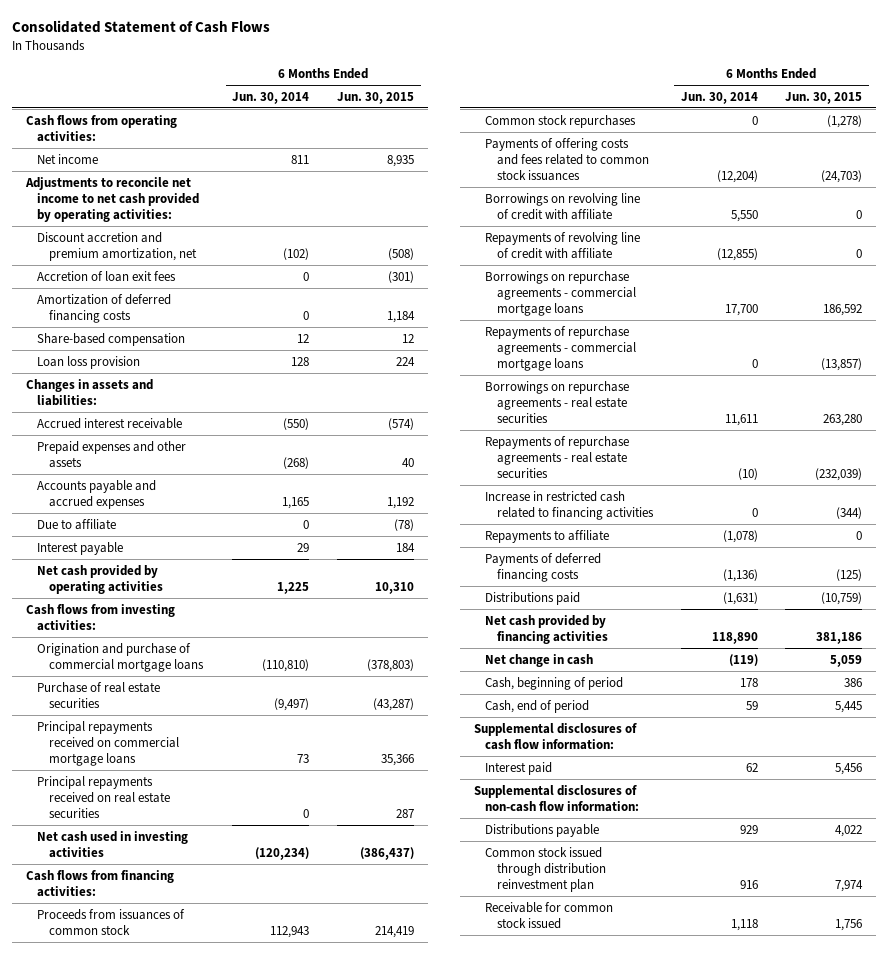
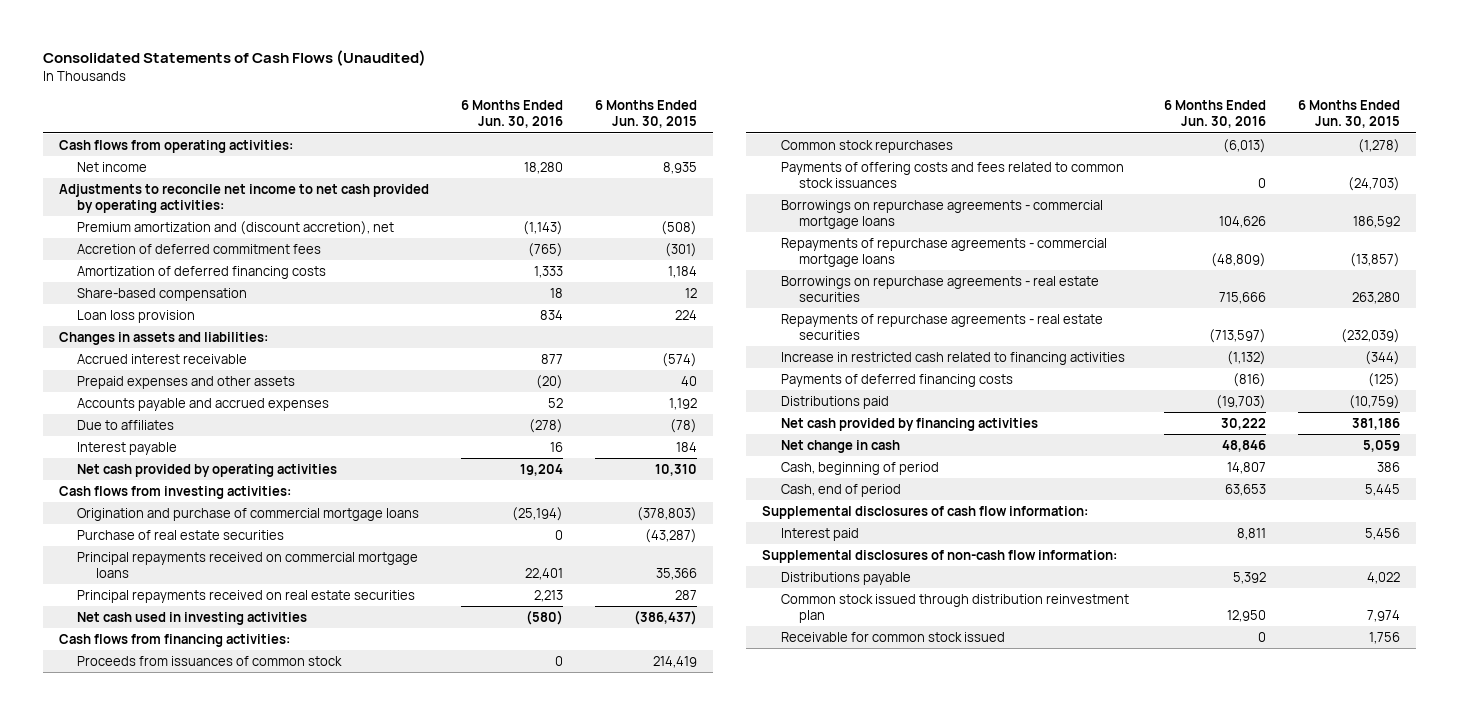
[12,20,271,34] Consolidated Statement of Cash Flows -> [42,50,426,67] Consolidated Statements of Cash Flows (Unaudited)
[232,91,310,104] Jun. 30, 2014 -> none
none -> [460,100,563,129] 6 Months Ended Jun. 30, 2016
[37,231,197,261] Discount accretion and premium amortization, net -> [77,220,395,235] Premium amortization and (discount accretion), net
[37,270,177,282] Accretion of loan exit fees -> [77,243,322,254] Accretion of deferred commitment fees
[37,518,117,530] Due to affiliate -> [77,419,175,430] Due to affiliates
[485,192,641,220] Borrowings on revolving line of credit with affiliate -> none
[485,231,641,259] Repayments of revolving line of credit with affiliate -> none
[485,529,610,543] Repayments to affiliate -> none

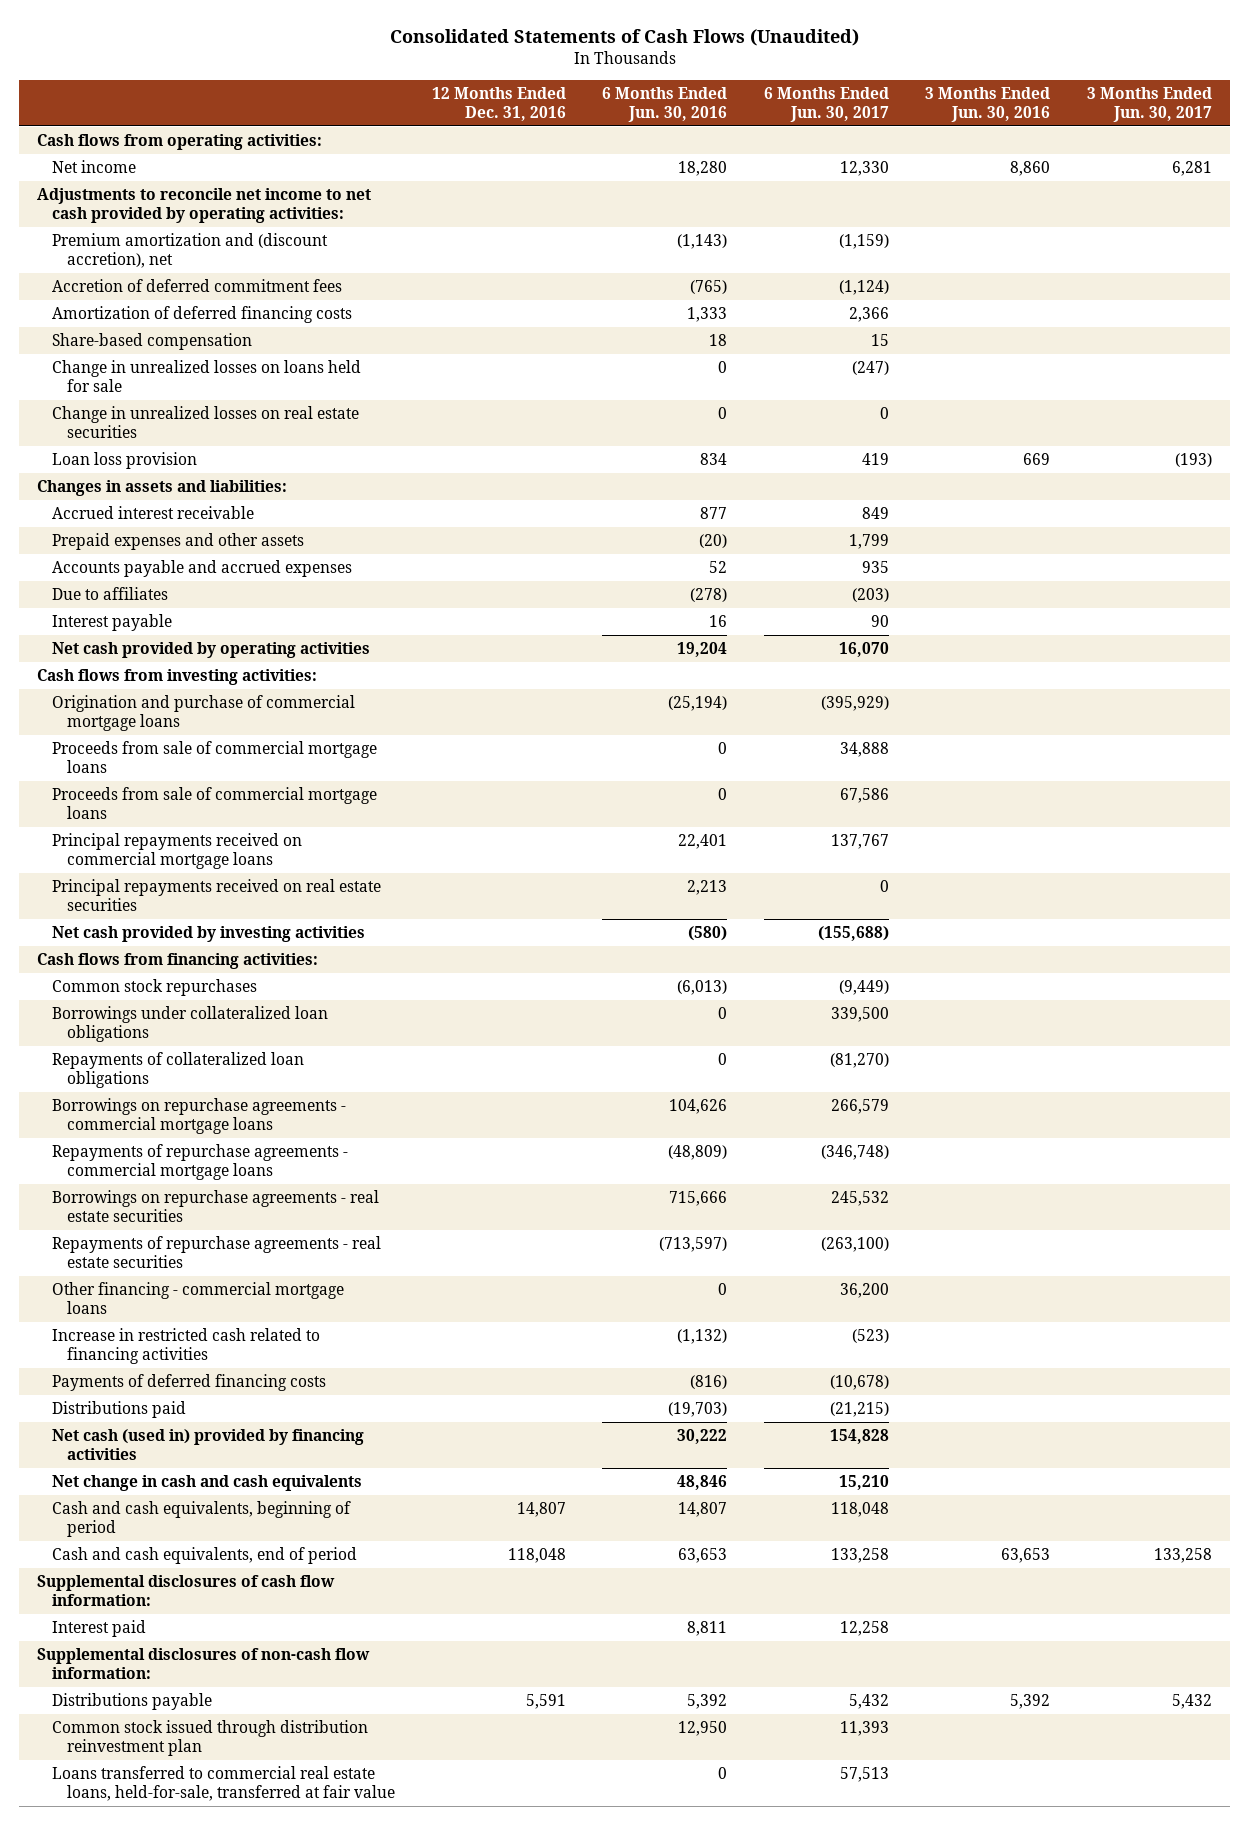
[594,100,697,129] 6 Months Ended Jun. 30, 2015 -> none
none -> [431,87,566,121] 12 Months Ended Dec. 31, 2016
none -> [763,87,889,122] 6 Months Ended Jun. 30, 2017
none -> [925,87,1051,122] 3 Months Ended Jun. 30, 2016
none -> [1087,87,1213,122] 3 Months Ended Jun. 30, 2017
none -> [52,360,362,392] Change in unrealized losses on loans held for sale
none -> [52,406,360,438] Change in unrealized losses on real estate securities
[77,529,285,540] Purchase of real estate securities -> none
none -> [52,741,378,773] Proceeds from sale of commercial mortgage loans
none -> [52,787,378,819] Proceeds from sale of commercial mortgage loans
[77,611,308,625] Net cash used in investing activities -> [52,926,366,943] Net cash provided by investing activities
[77,655,343,666] Proceeds from issuances of common stock -> none
[780,161,1124,189] Payments of offering costs and fees related to common stock issuances -> none
none -> [52,1006,329,1042] Borrowings under collateralized loan obligations
none -> [52,1052,305,1088] Repayments of collateralized loan obligations
none -> [52,1282,345,1314] Other financing - commercial mortgage loans
[780,417,1038,431] Net cash provided by financing activities -> [52,1429,365,1460] Net cash (used in) provided by financing activities
[780,439,900,453] Net change in cash -> [52,1475,363,1492] Net change in cash and cash equivalents
[780,461,939,475] Cash, beginning of period -> [52,1501,352,1537] Cash and cash equivalents, beginning of period
[780,483,901,497] Cash, end of period -> [52,1547,358,1565] Cash and cash equivalents, end of period
[780,631,1005,642] Receivable for common stock issued -> none
none -> [52,1766,395,1801] Loans transferred to commercial real estate loans, held-for-sale, transferred at fair value

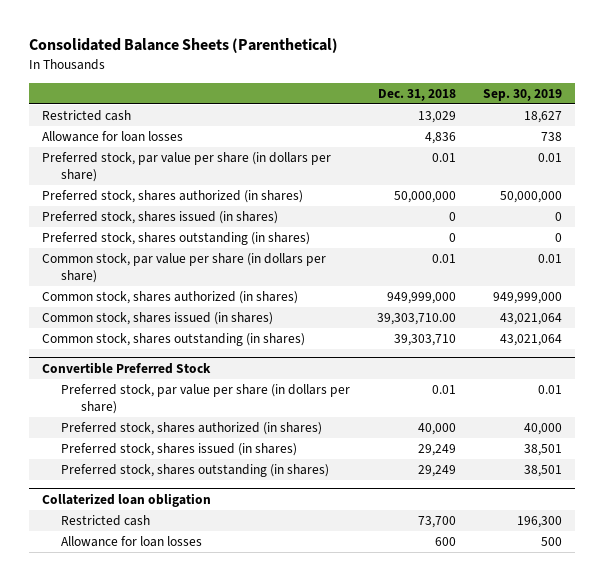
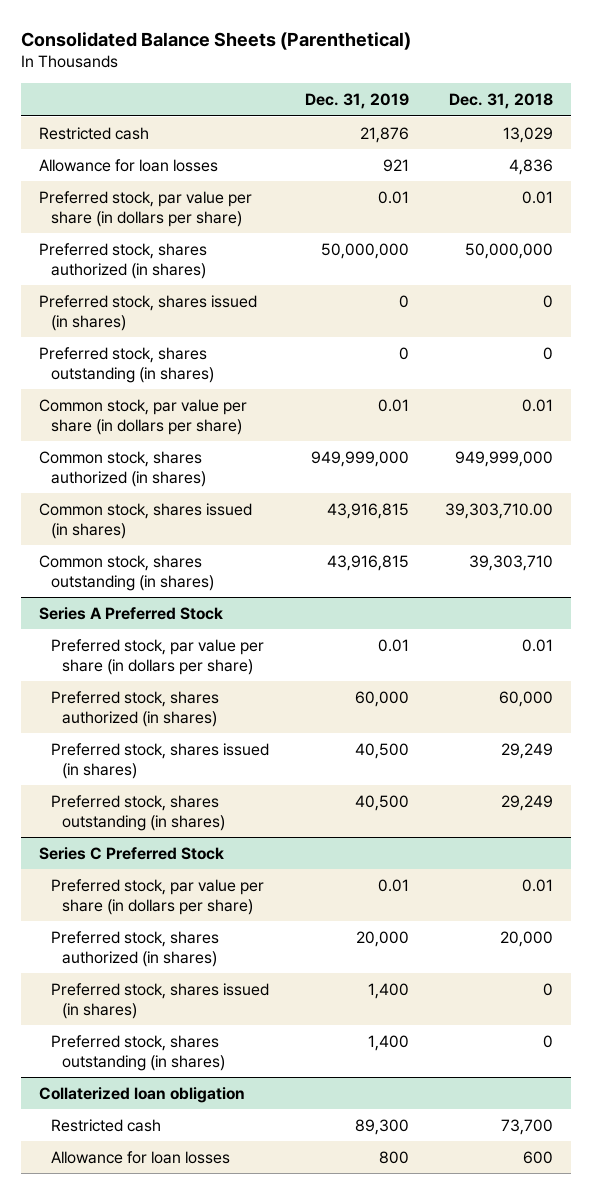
[482,88,562,101] Sep. 30, 2019 -> none
none -> [304,93,409,110] Dec. 31, 2019
[42,361,212,374] Convertible Preferred Stock -> none
none -> [38,606,223,620] Series A Preferred Stock
[418,423,457,436] 40,000 -> [498,690,553,707] 60,000
none -> [38,846,224,860] Series C Preferred Stock
none -> [50,878,264,915] Preferred stock, par value per share (in dollars per share)
none -> [50,930,219,967] Preferred stock, shares authorized (in shares)
none -> [50,982,269,1019] Preferred stock, shares issued (in shares)
none -> [50,1034,226,1071] Preferred stock, shares outstanding (in shares)

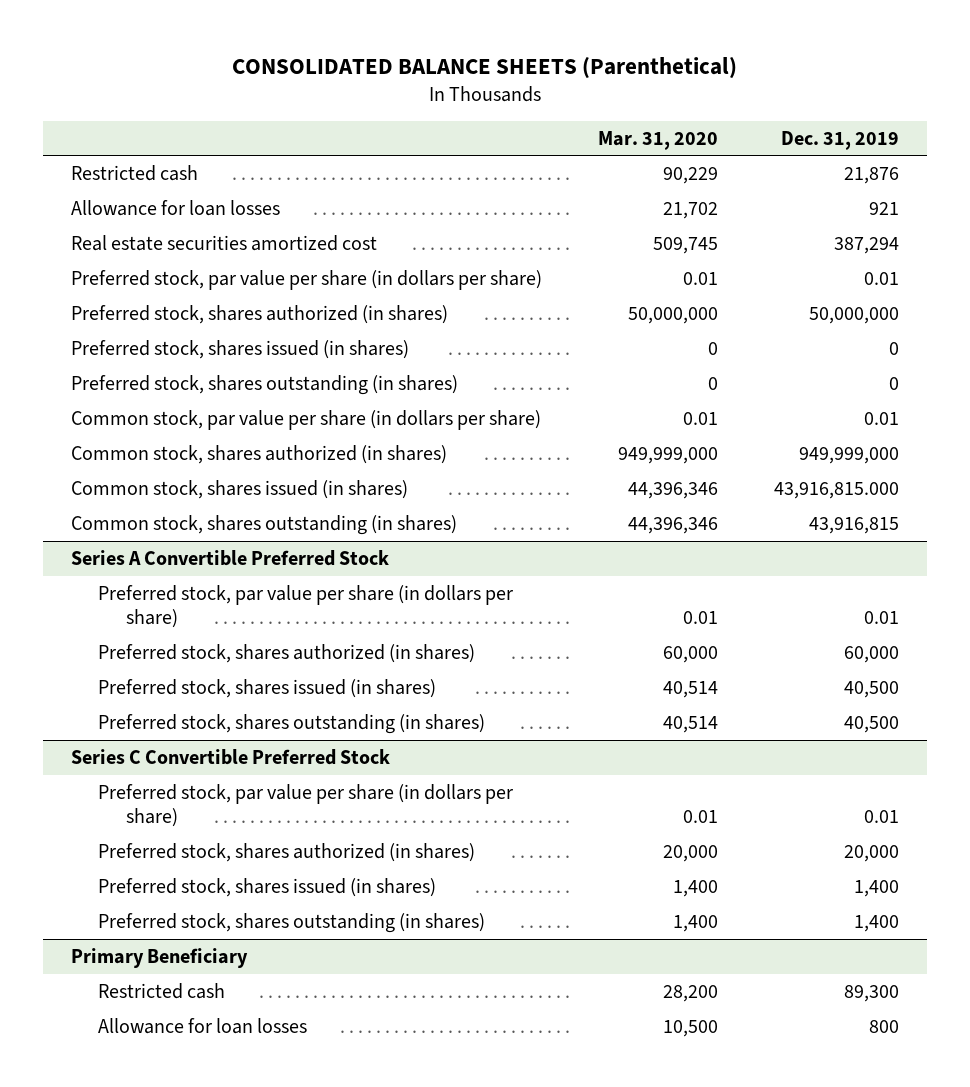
[20,31,411,50] Consolidated Balance Sheets (Parenthetical) -> [231,56,737,79] CONSOLIDATED BALANCE SHEETS (Parenthetical)
[448,93,553,110] Dec. 31, 2018 -> none
none -> [597,130,718,150] Mar. 31, 2020
none -> [70,235,377,252] Real estate securities amortized cost
[326,502,409,519] 43,916,815 -> [773,482,899,500] 43,916,815.000
[38,606,223,620] Series A Preferred Stock -> [70,550,389,567] Series A Convertible Preferred Stock
[38,846,224,860] Series C Preferred Stock -> [70,749,390,766] Series C Convertible Preferred Stock
[38,1086,245,1103] Collaterized loan obligation -> none
none -> [70,948,248,969] Primary Beneficiary

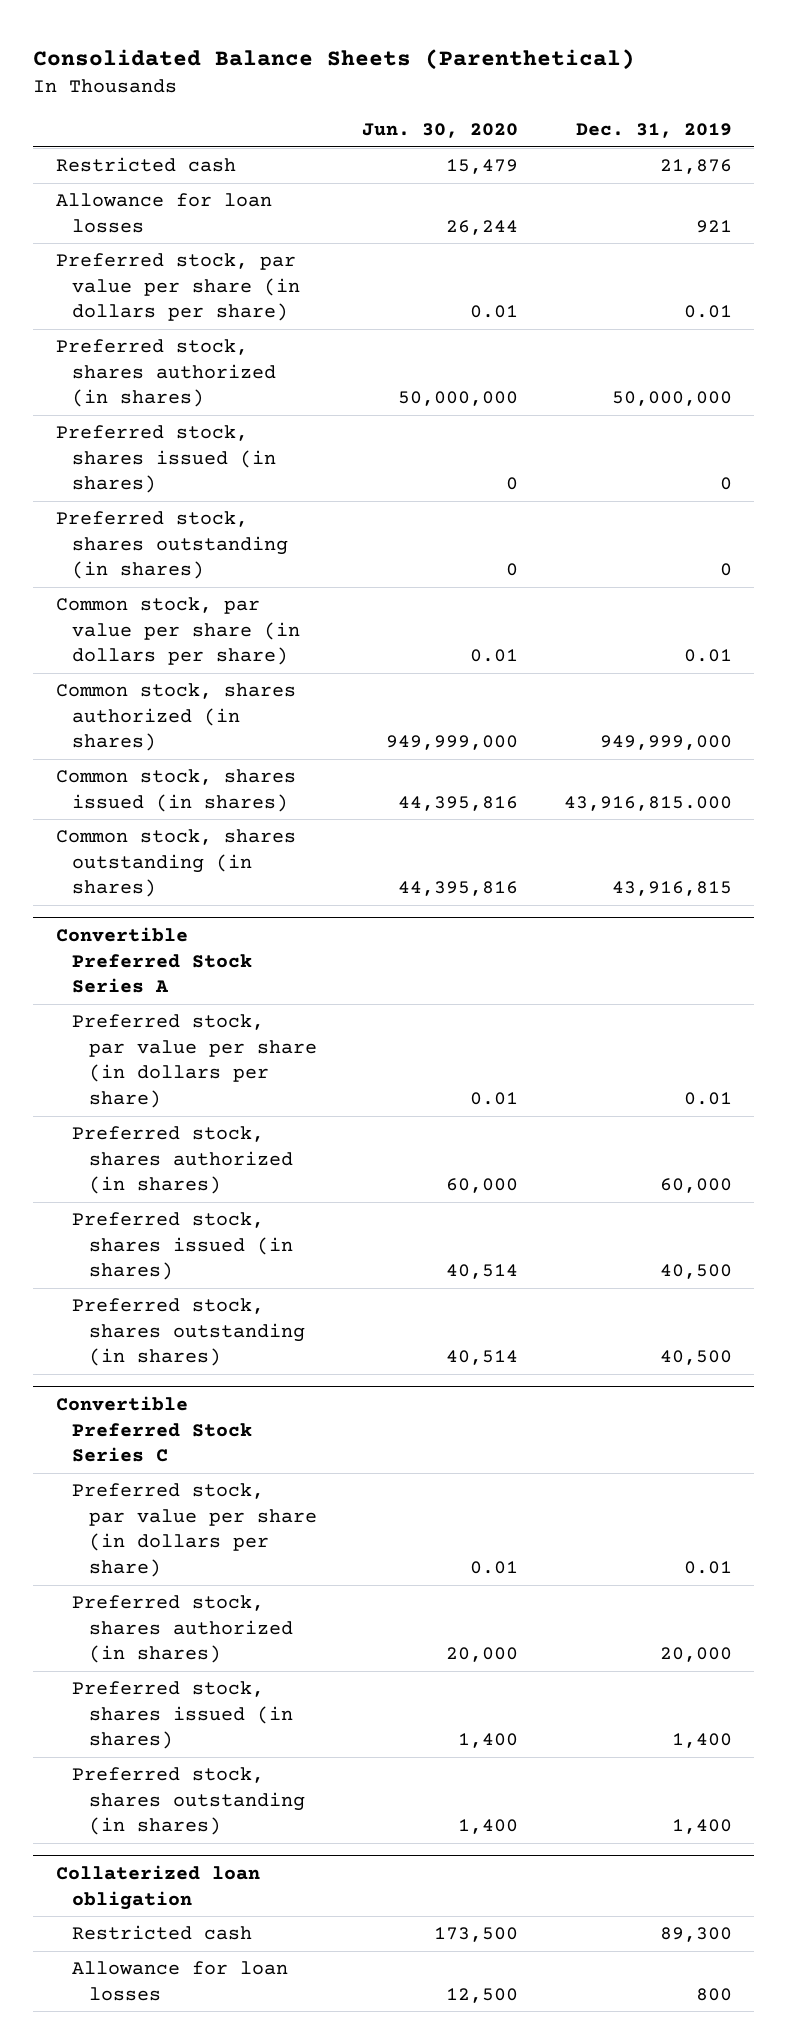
[231,56,737,79] CONSOLIDATED BALANCE SHEETS (Parenthetical) -> [33,48,636,70] Consolidated Balance Sheets (Parenthetical)
[597,130,718,150] Mar. 31, 2020 -> none
none -> [362,123,519,139] Jun. 30, 2020
[70,235,377,252] Real estate securities amortized cost -> none
[70,550,389,567] Series A Convertible Preferred Stock -> [55,926,253,994] Convertible Preferred Stock Series A
[70,749,390,766] Series C Convertible Preferred Stock -> [55,1395,253,1463] Convertible Preferred Stock Series C
[70,948,248,969] Primary Beneficiary -> [55,1864,260,1910] Collaterized loan obligation

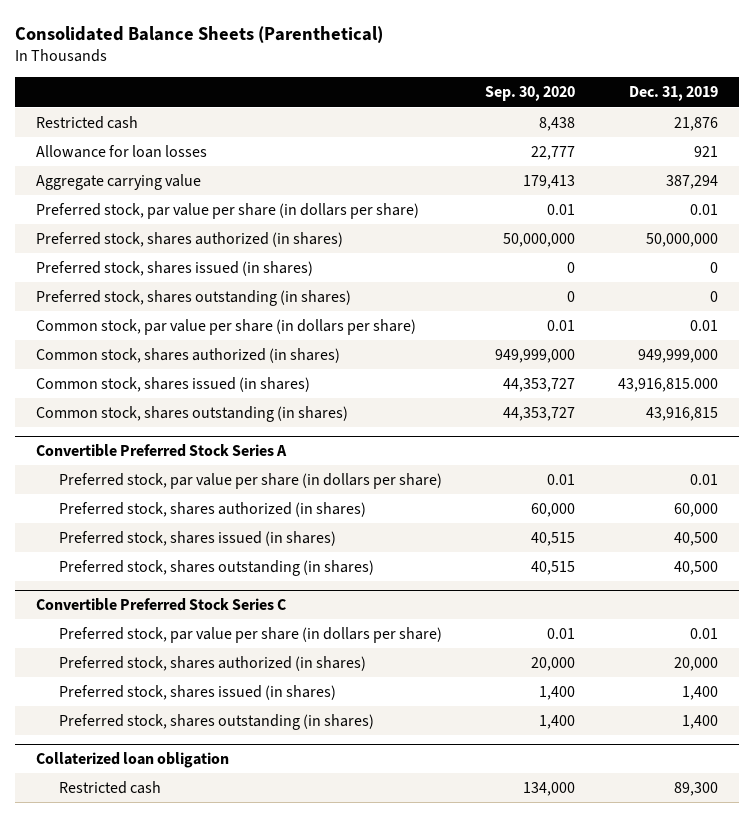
[362,123,519,139] Jun. 30, 2020 -> none
none -> [485,86,576,102] Sep. 30, 2020
none -> [36,173,202,190] Aggregate carrying value
[72,1961,289,2001] Allowance for loan losses -> none

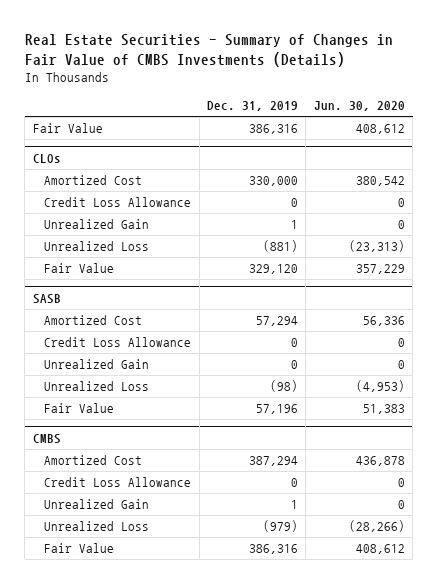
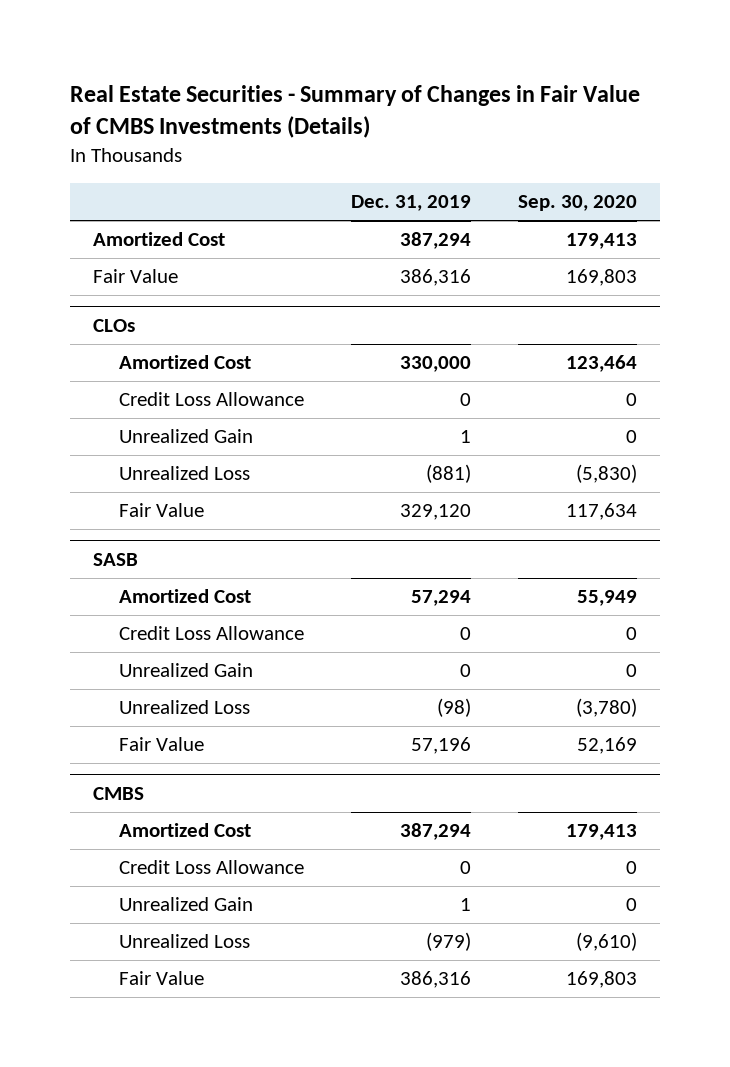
[313,100,405,111] Jun. 30, 2020 -> none
none -> [517,195,637,212] Sep. 30, 2020
none -> [93,232,226,247] Amortized Cost

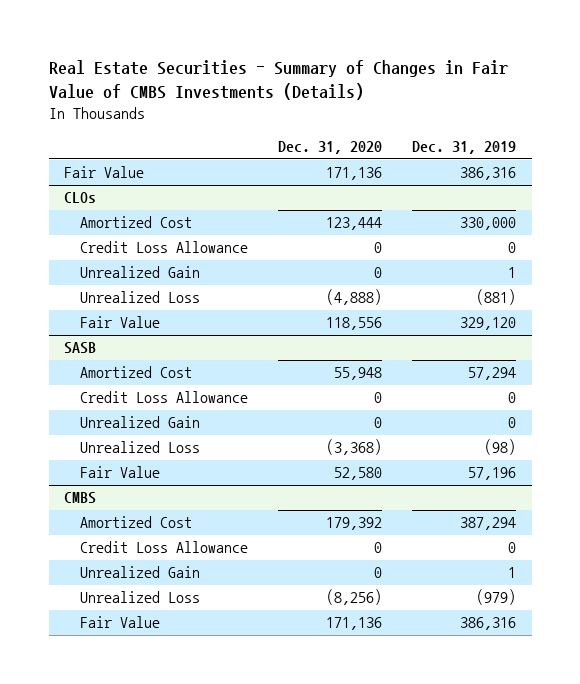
[517,195,637,212] Sep. 30, 2020 -> none
none -> [278,141,383,155] Dec. 31, 2020
[93,232,226,247] Amortized Cost -> none

